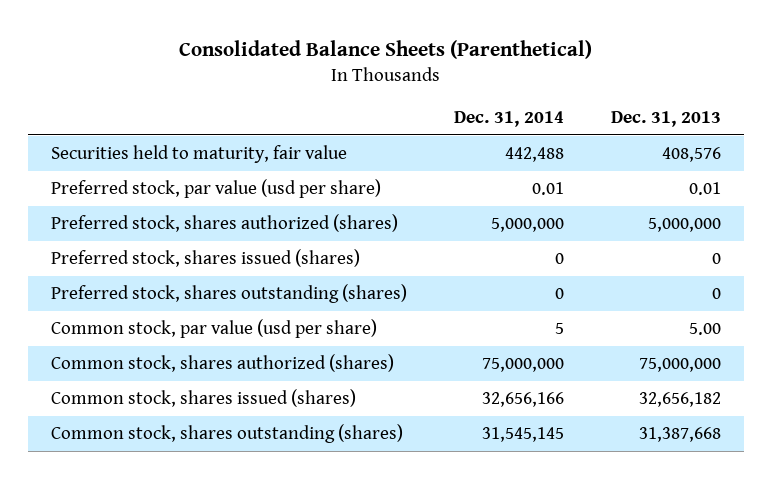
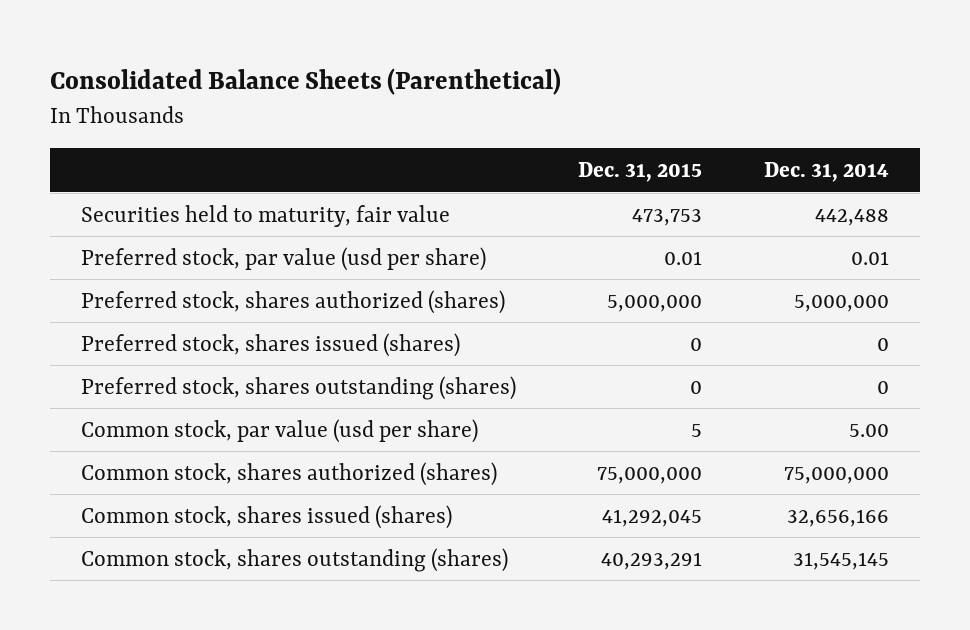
[610,111,721,128] Dec. 31, 2013 -> none
none -> [577,162,702,183] Dec. 31, 2015
[555,323,565,335] 5 -> [848,423,889,437] 5.00

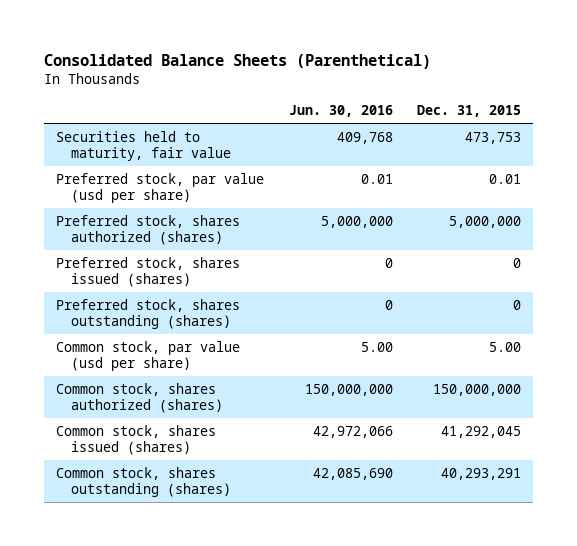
[763,162,889,183] Dec. 31, 2014 -> none
none -> [288,105,393,118] Jun. 30, 2016
[690,423,702,437] 5 -> [488,341,521,352] 5.00
[596,466,702,484] 75,000,000 -> [432,383,521,396] 150,000,000

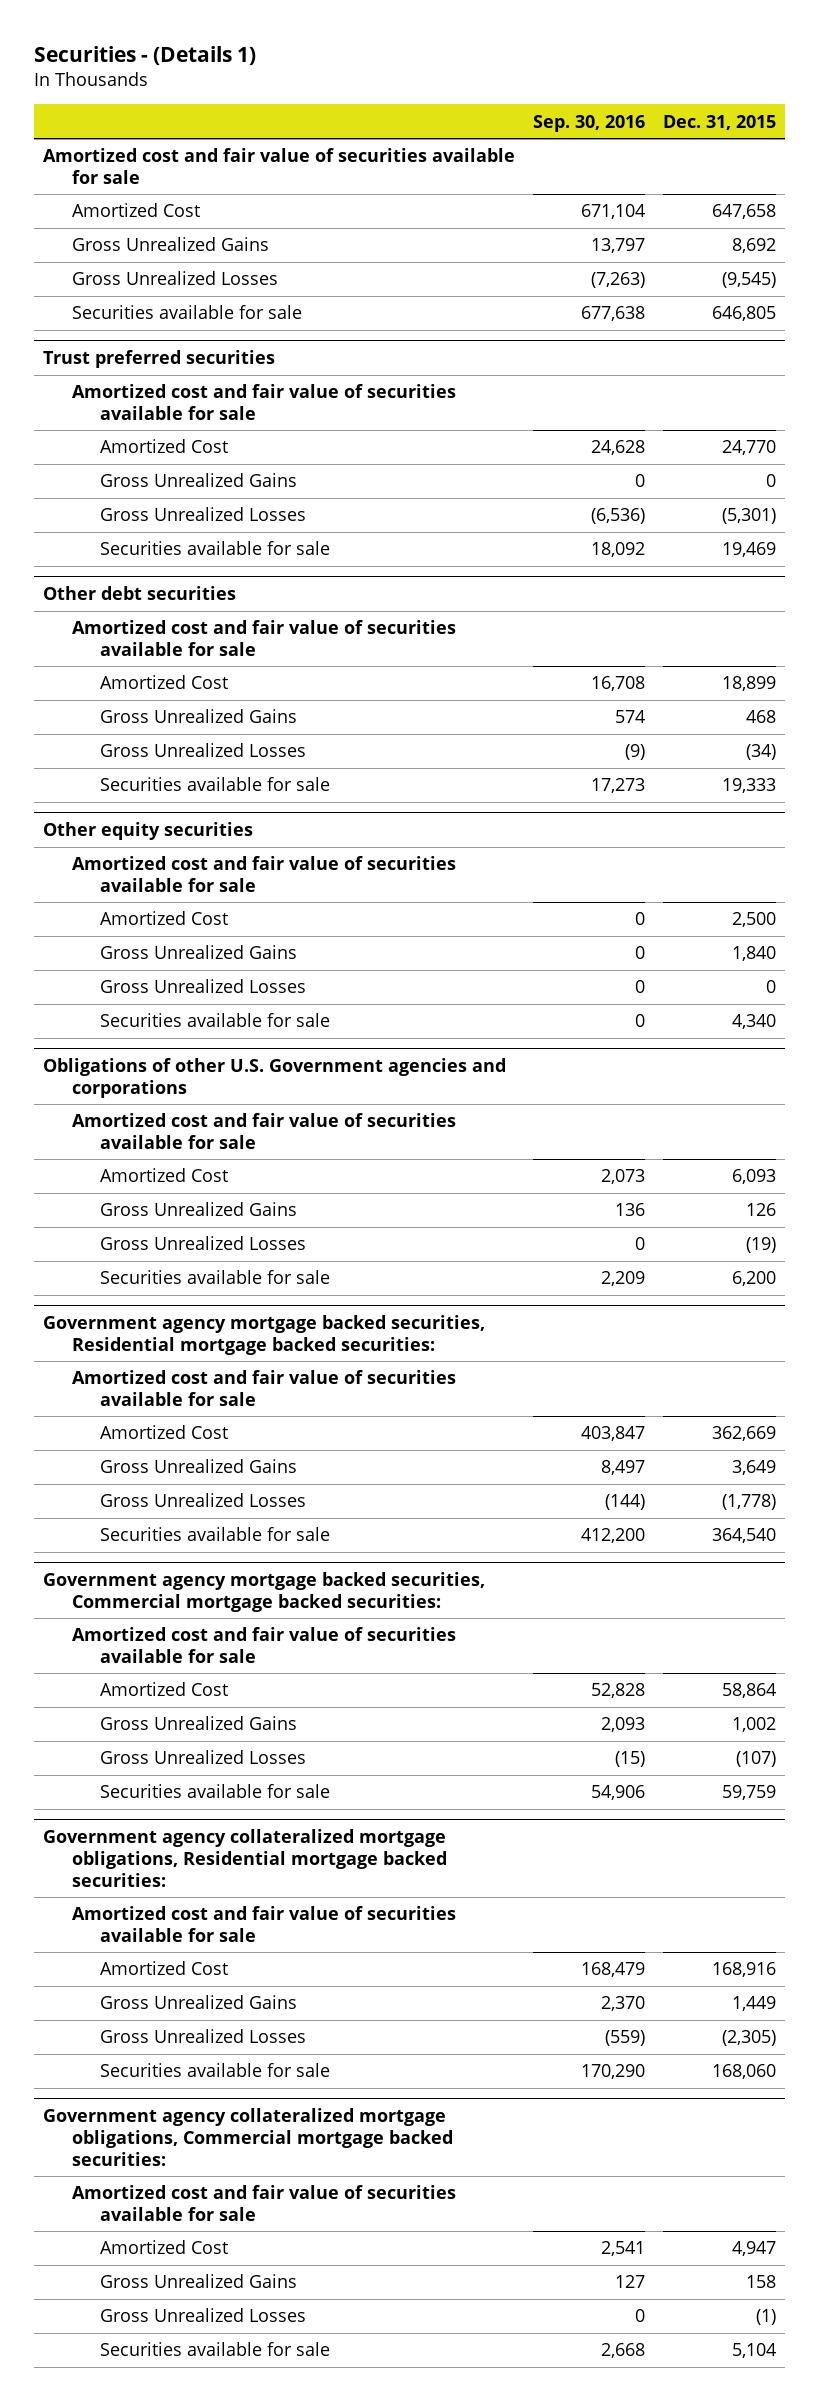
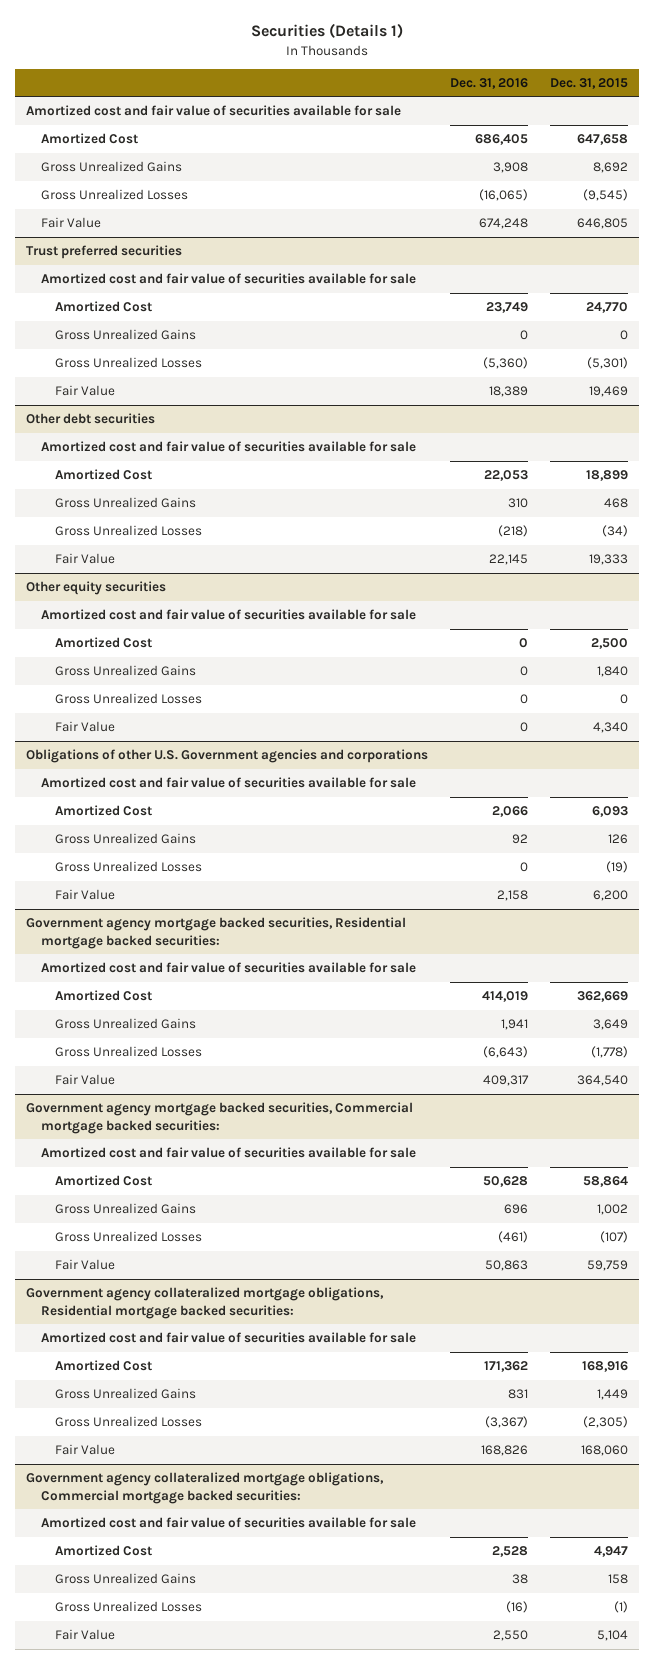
[33,45,256,65] Securities - (Details 1) -> [251,23,404,39] Securities (Details 1)
[533,114,646,132] Sep. 30, 2016 -> none
none -> [450,77,529,89] Dec. 31, 2016
[71,305,302,320] Securities available for sale -> [40,217,101,229] Fair Value
[100,541,331,556] Securities available for sale -> [55,385,116,397] Fair Value
[100,777,331,792] Securities available for sale -> [55,553,116,565] Fair Value
[100,1013,331,1028] Securities available for sale -> [55,721,116,733] Fair Value
[100,1270,331,1285] Securities available for sale -> [55,889,116,901] Fair Value
[100,1527,331,1542] Securities available for sale -> [55,1074,116,1086] Fair Value
[100,1784,331,1799] Securities available for sale -> [55,1259,116,1271] Fair Value
[100,2063,331,2078] Securities available for sale -> [55,1444,116,1456] Fair Value
[100,2342,331,2357] Securities available for sale -> [55,1629,116,1641] Fair Value

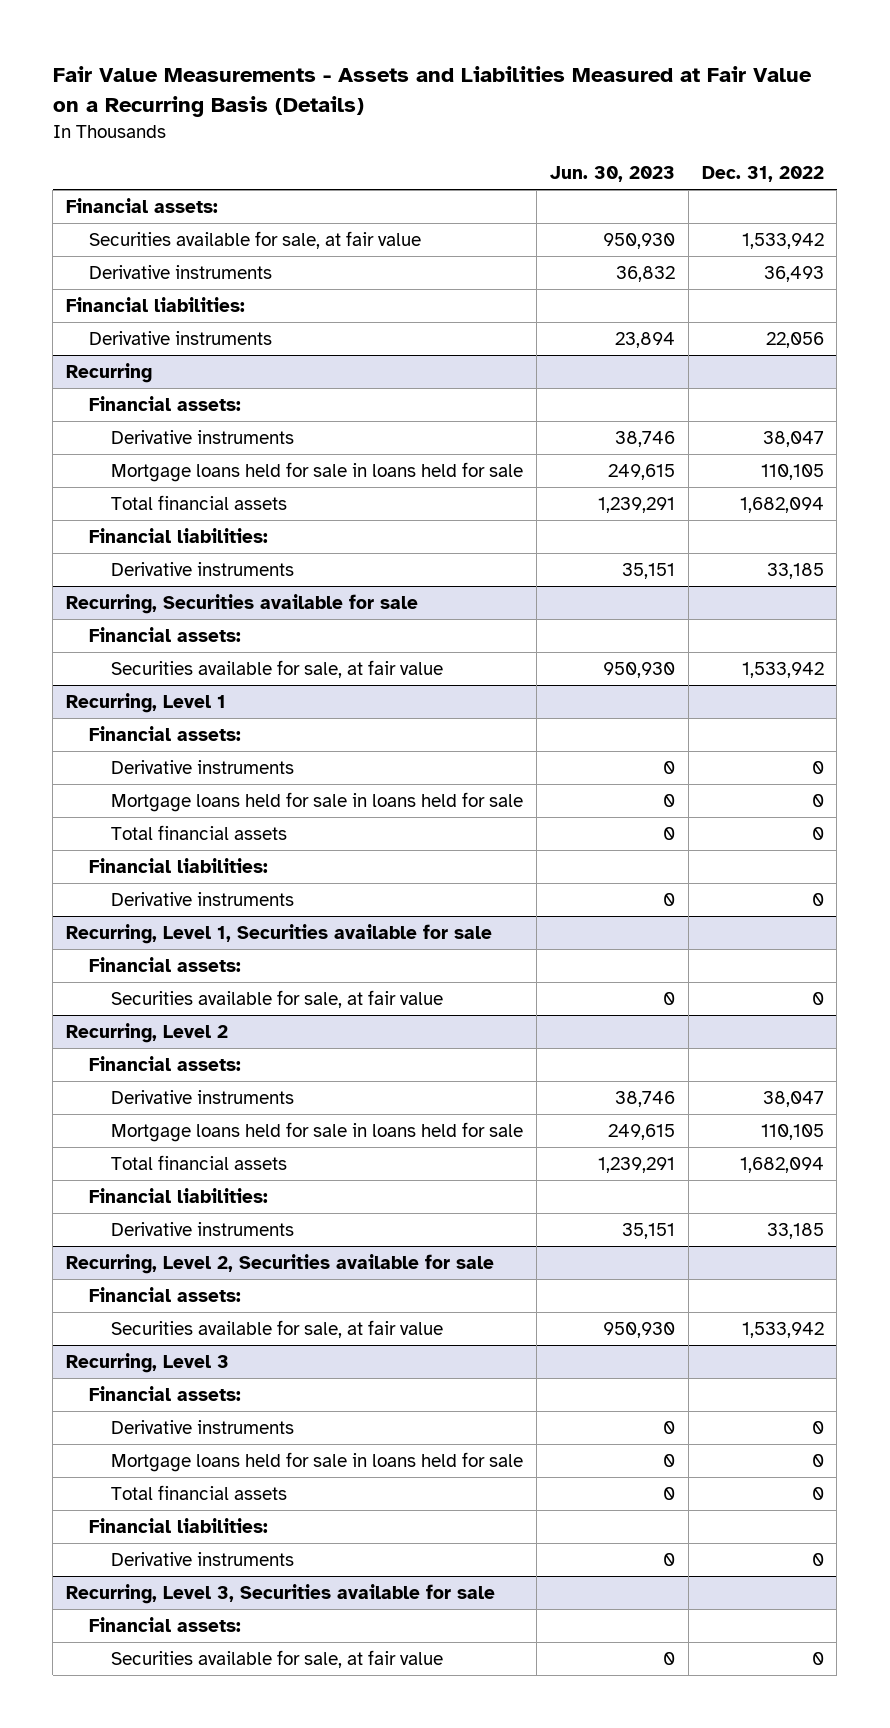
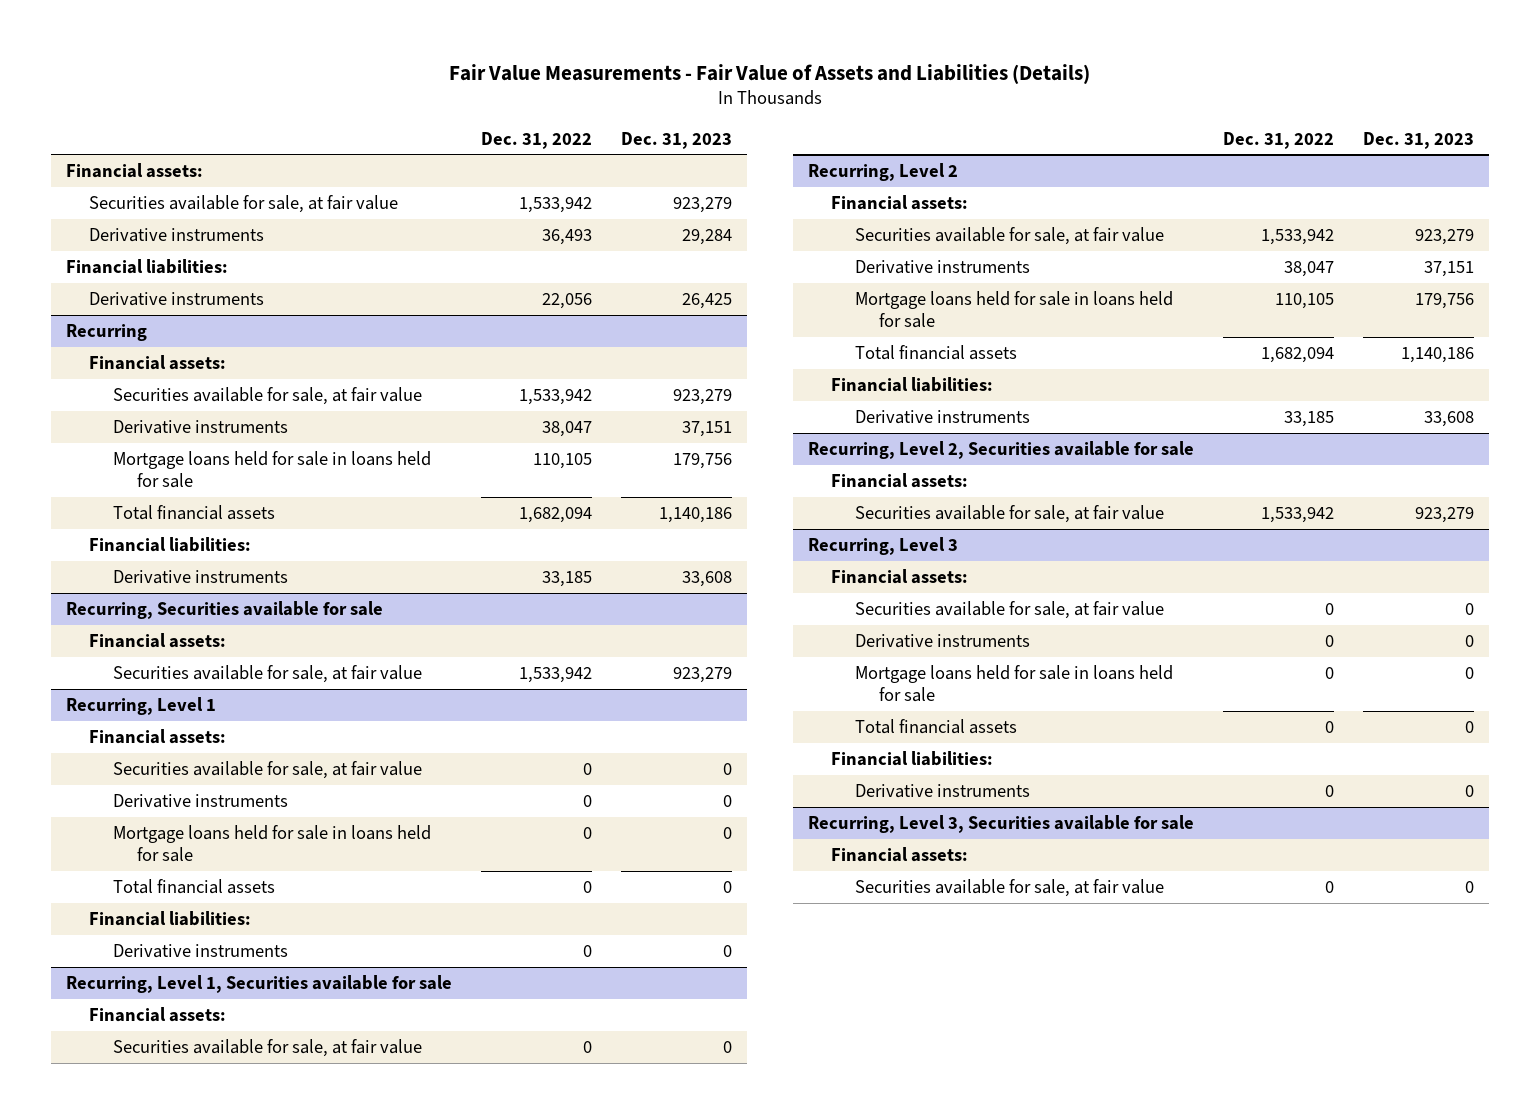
[52,66,812,117] Fair Value Measurements - Assets and Liabilities Measured at Fair Value on a Recurring Basis (Details) -> [448,63,1090,84] Fair Value Measurements - Fair Value of Assets and Liabilities (Details)
[549,166,675,183] Jun. 30, 2023 -> none
none -> [621,131,733,149] Dec. 31, 2023
none -> [113,386,423,405] Securities available for sale, at fair value
none -> [113,760,423,779] Securities available for sale, at fair value
none -> [854,226,1164,245] Securities available for sale, at fair value
none -> [854,600,1164,619] Securities available for sale, at fair value

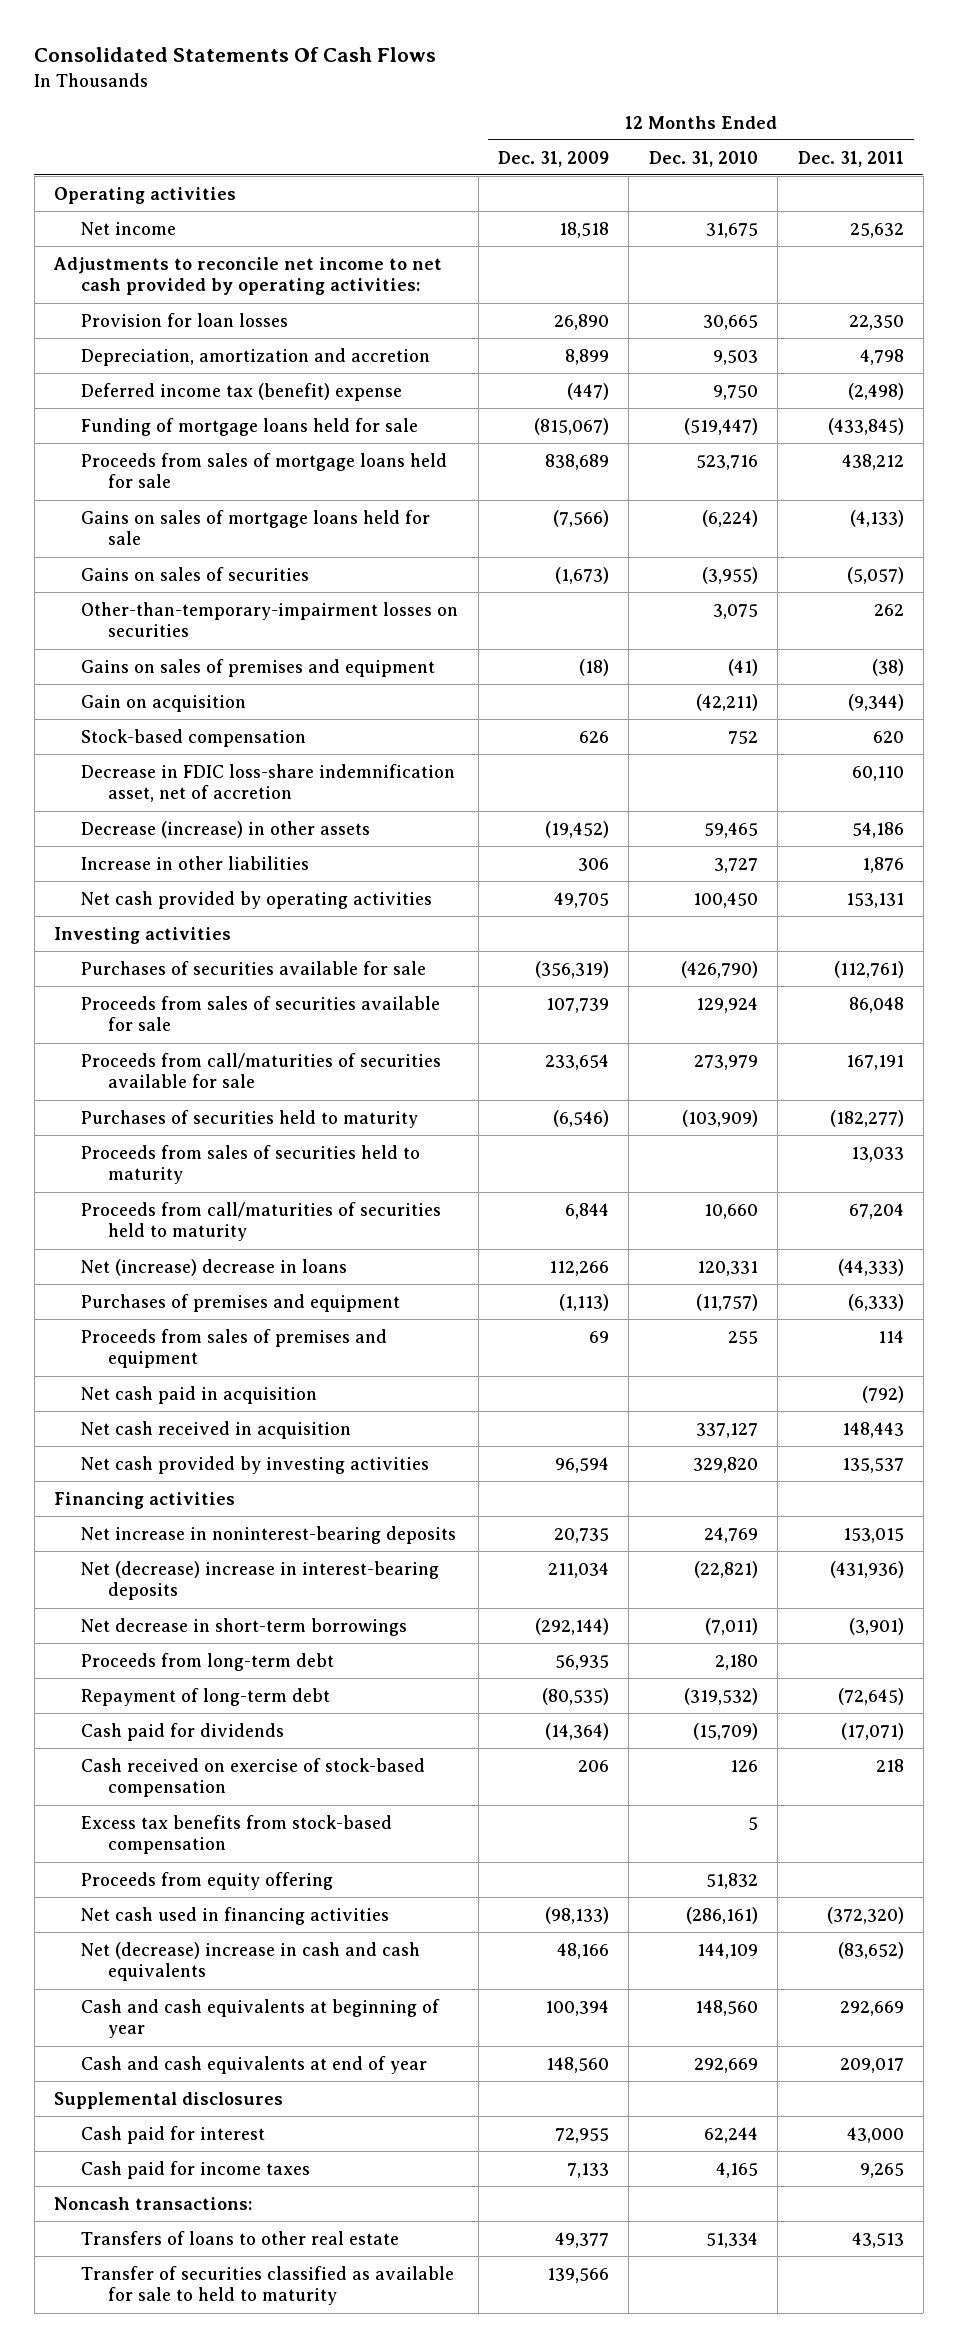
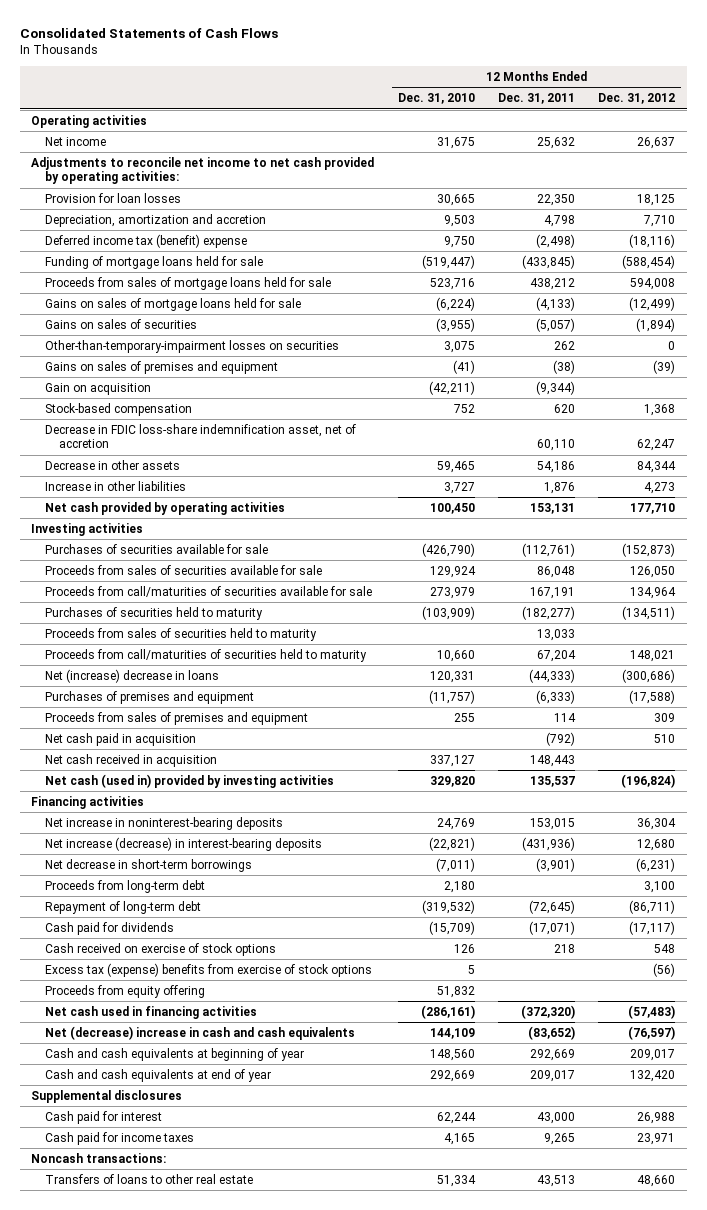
[34,47,437,63] Consolidated Statements Of Cash Flows -> [19,28,278,39] Consolidated Statements of Cash Flows
[498,150,610,167] Dec. 31, 2009 -> none
none -> [598,93,676,105] Dec. 31, 2012
[81,820,371,838] Decrease (increase) in other assets -> [45,459,181,470] Decrease in other assets
[81,1455,430,1474] Net cash provided by investing activities -> [45,773,335,788] Net cash (used in) provided by investing activities
[81,1560,440,1601] Net (decrease) increase in interest-bearing deposits -> [45,836,323,851] Net increase (decrease) in interest-bearing deposits
[81,1757,426,1798] Cash received on exercise of stock-based compensation -> [45,942,277,956] Cash received on exercise of stock options
[81,1814,393,1855] Excess tax benefits from stock-based compensation -> [45,962,373,977] Excess tax (expense) benefits from exercise of stock options
[81,2265,455,2306] Transfer of securities classified as available for sale to held to maturity -> none

